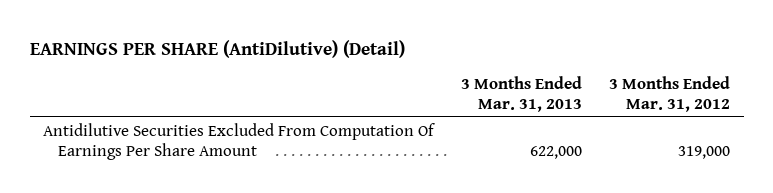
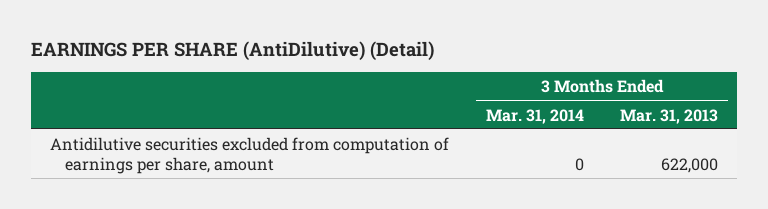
[609,76,731,112] 3 Months Ended Mar. 31, 2012 -> none
none -> [485,108,584,124] Mar. 31, 2014
[43,123,436,160] Antidilutive Securities Excluded From Computation Of Earnings Per Share Amount -> [49,136,449,174] Antidilutive securities excluded from computation of earnings per share, amount

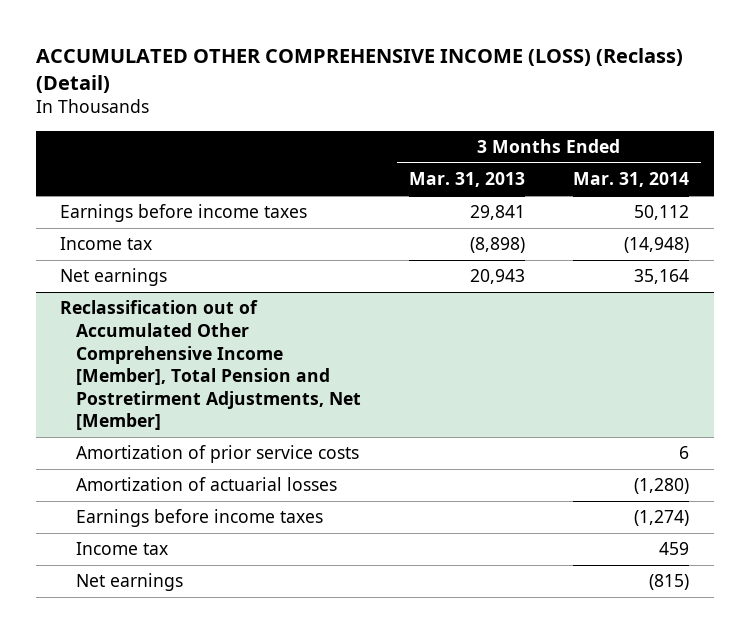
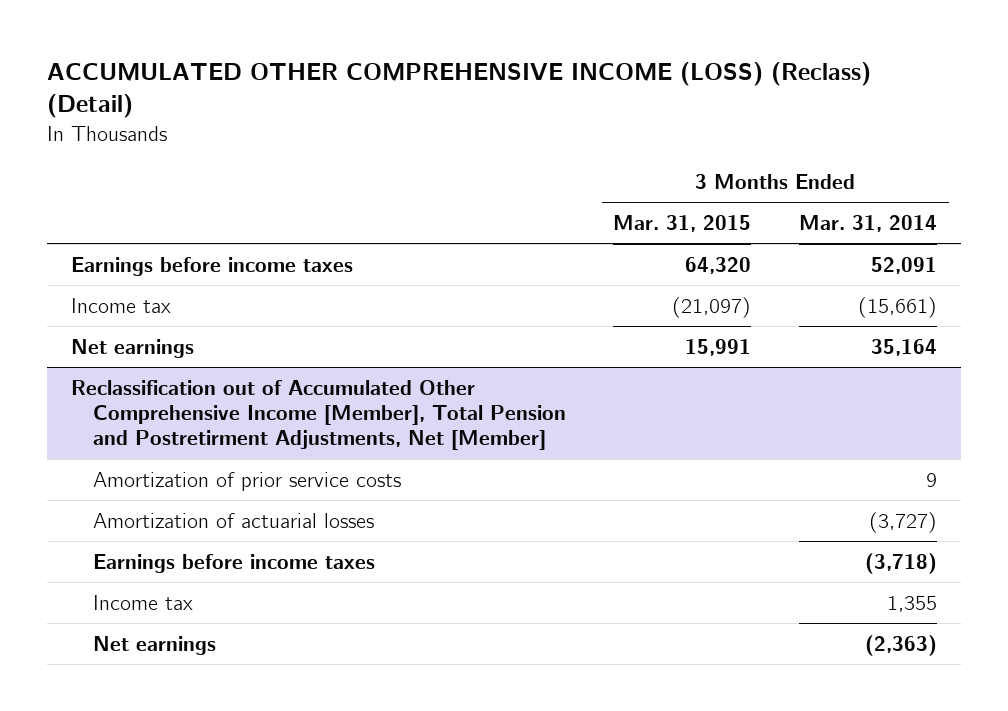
[409,172,526,188] Mar. 31, 2013 -> none
none -> [613,215,752,233] Mar. 31, 2015
[634,205,690,221] 50,112 -> [870,256,937,274] 52,091
[624,237,690,254] (14,948) -> [857,296,937,318] (15,661)
[679,446,690,460] 6 -> [925,472,937,487] 9
[634,478,690,495] (1,280) -> [868,511,937,533] (3,727)
[634,510,690,527] (1,274) -> [864,552,937,574] (3,718)
[659,542,690,556] 459 -> [886,595,937,612] 1,355
[649,574,690,591] (815) -> [864,634,937,656] (2,363)

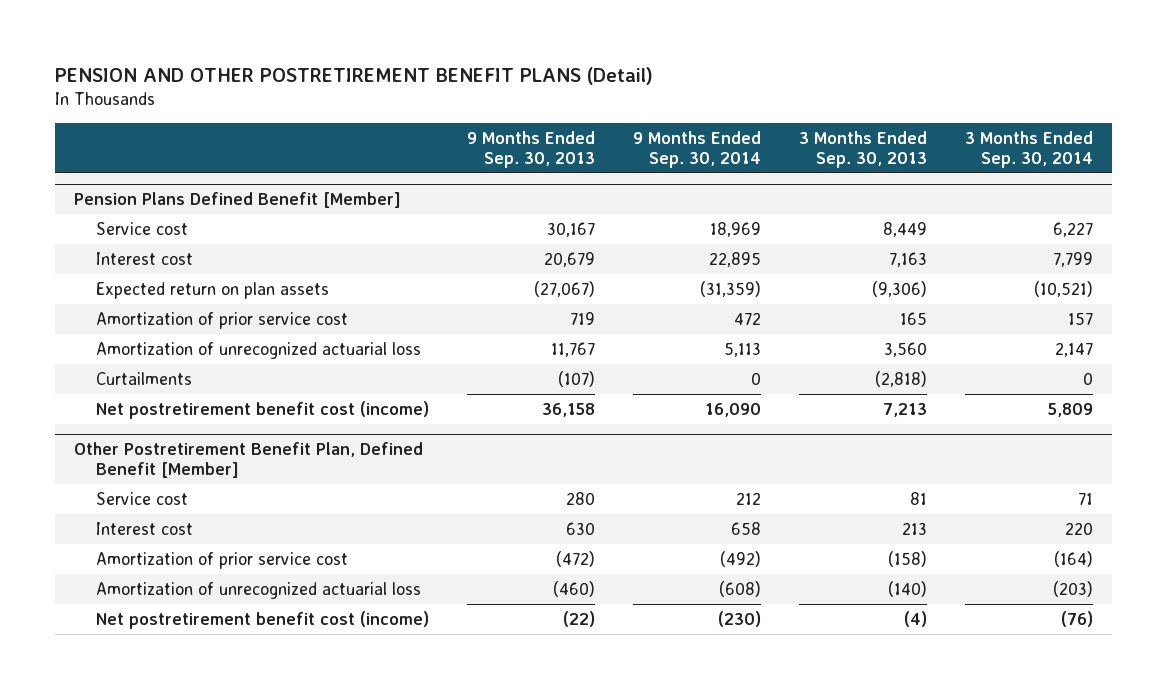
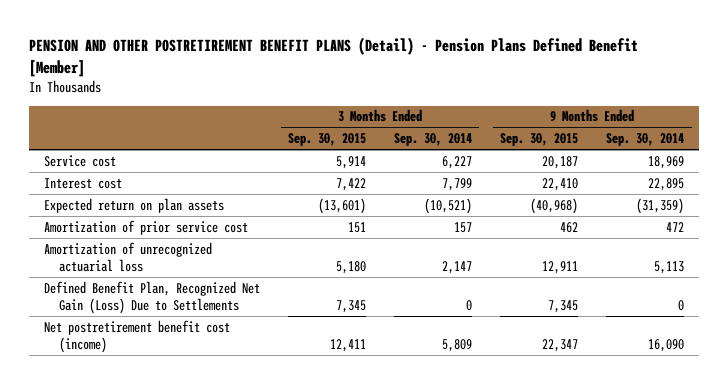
[54,66,653,85] PENSION AND OTHER POSTRETIREMENT BENEFIT PLANS (Detail) -> [29,37,639,77] PENSION AND OTHER POSTRETIREMENT BENEFIT PLANS (Detail) - Pension Plans Defined Benefit [Member]
[466,130,595,168] 9 Months Ended Sep. 30, 2013 -> none
[798,130,927,168] 3 Months Ended Sep. 30, 2013 -> none
none -> [287,133,366,147] Sep. 30, 2015
none -> [500,133,579,147] Sep. 30, 2015
[73,191,401,208] Pension Plans Defined Benefit [Member] -> none
[95,371,192,385] Curtailments -> none
none -> [43,280,260,315] Defined Benefit Plan, Recognized Net Gain (Loss) Due to Settlements
[73,441,423,479] Other Postretirement Benefit Plan, Defined Benefit [Member] -> none
[95,491,188,505] Service cost -> none
[95,521,193,535] Interest cost -> none
[95,551,348,569] Amortization of prior service cost -> none
[95,581,421,599] Amortization of unrecognized actuarial loss -> none
[95,610,429,629] Net postretirement benefit cost (income) -> none

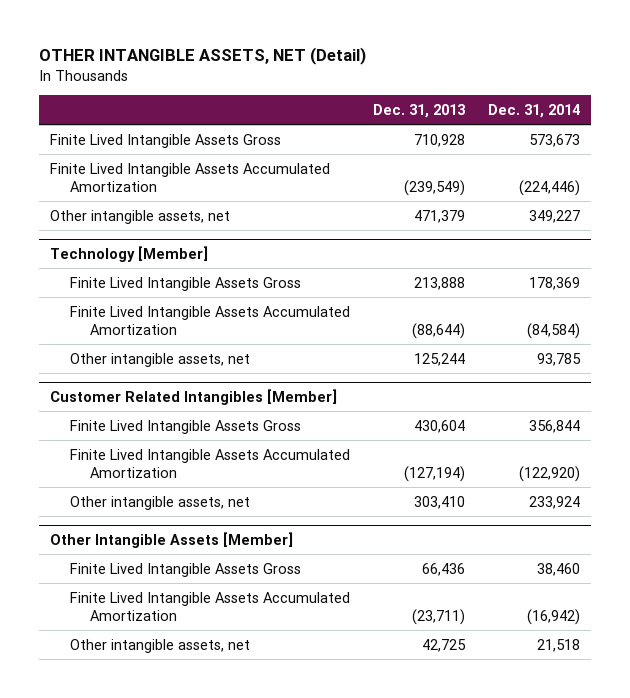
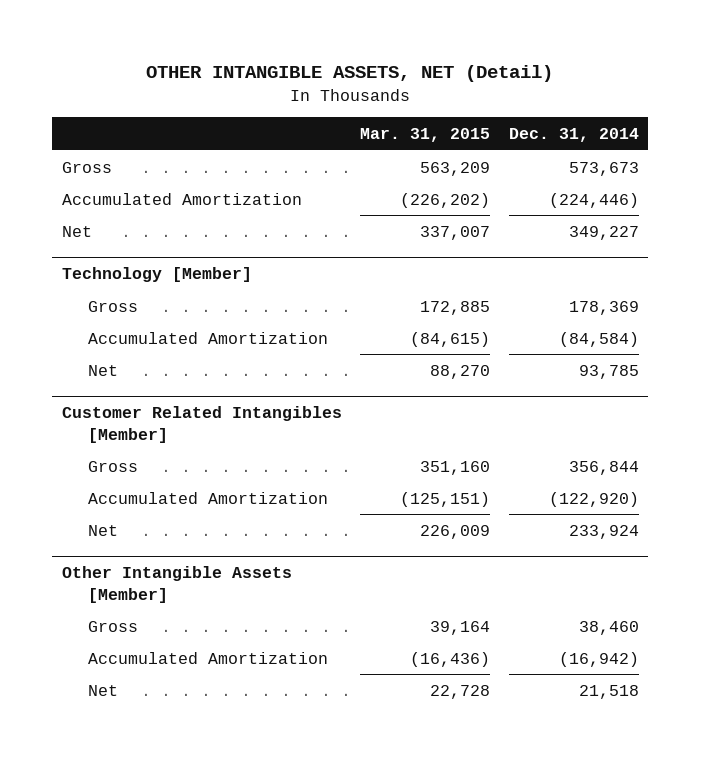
[372,103,465,118] Dec. 31, 2013 -> none
none -> [360,127,491,142] Mar. 31, 2015
[50,133,282,148] Finite Lived Intangible Assets Gross -> [61,161,112,173] Gross
[50,162,331,192] Finite Lived Intangible Assets Accumulated Amortization -> [61,192,302,205] Accumulated Amortization
[50,209,231,224] Other intangible assets, net -> [61,225,92,237] Net
[70,276,302,291] Finite Lived Intangible Assets Gross -> [87,300,138,312] Gross
[70,305,351,335] Finite Lived Intangible Assets Accumulated Amortization -> [87,331,328,344] Accumulated Amortization
[70,352,251,367] Other intangible assets, net -> [87,364,118,376] Net
[70,419,302,434] Finite Lived Intangible Assets Gross -> [87,460,138,472] Gross
[70,448,351,478] Finite Lived Intangible Assets Accumulated Amortization -> [87,491,328,504] Accumulated Amortization
[70,495,251,510] Other intangible assets, net -> [87,524,118,536] Net
[70,562,302,577] Finite Lived Intangible Assets Gross -> [87,620,138,632] Gross
[70,591,351,621] Finite Lived Intangible Assets Accumulated Amortization -> [87,651,328,664] Accumulated Amortization
[70,638,251,653] Other intangible assets, net -> [87,684,118,696] Net

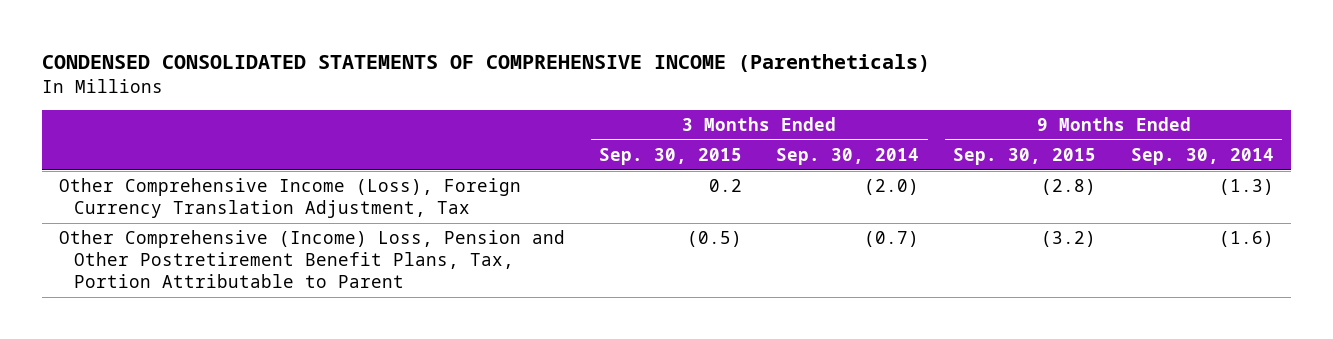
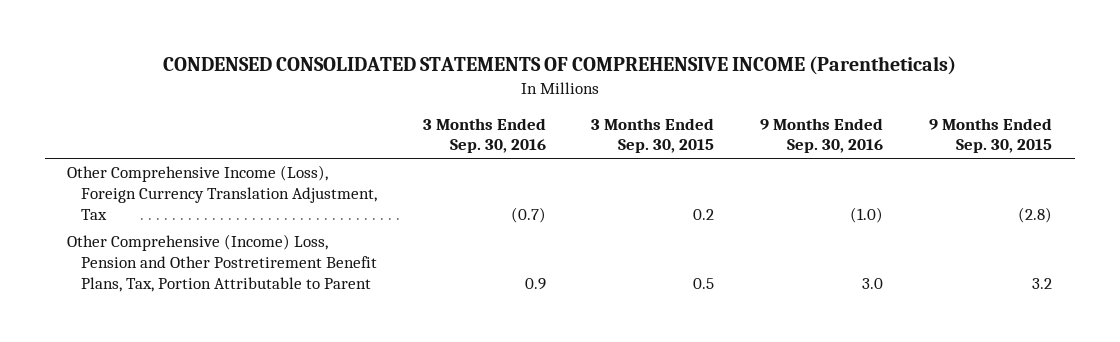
[776,148,920,166] Sep. 30, 2014 -> none
[1130,148,1274,166] Sep. 30, 2014 -> none
none -> [422,117,546,154] 3 Months Ended Sep. 30, 2016
none -> [760,117,884,154] 9 Months Ended Sep. 30, 2016
[687,231,743,248] (0.5) -> [693,277,715,289] 0.5
[1041,231,1097,248] (3.2) -> [1032,277,1053,289] 3.2

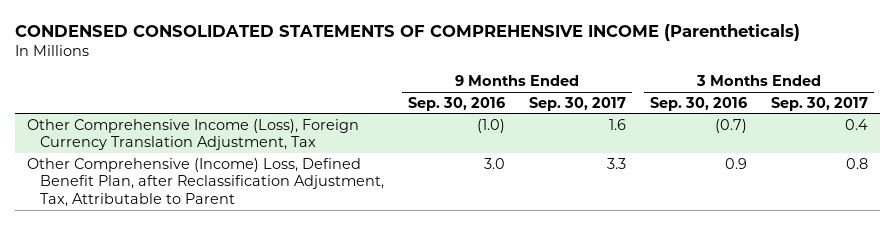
[591,117,715,154] 3 Months Ended Sep. 30, 2015 -> none
[929,117,1053,154] 9 Months Ended Sep. 30, 2015 -> none
none -> [528,96,626,111] Sep. 30, 2017
none -> [770,96,868,111] Sep. 30, 2017
[67,234,377,292] Other Comprehensive (Income) Loss, Pension and Other Postretirement Benefit Plans, Tax, Portion Attributable to Parent -> [26,157,385,208] Other Comprehensive (Income) Loss, Defined Benefit Plan, after Reclassification Adjustment, Tax, Attributable to Parent

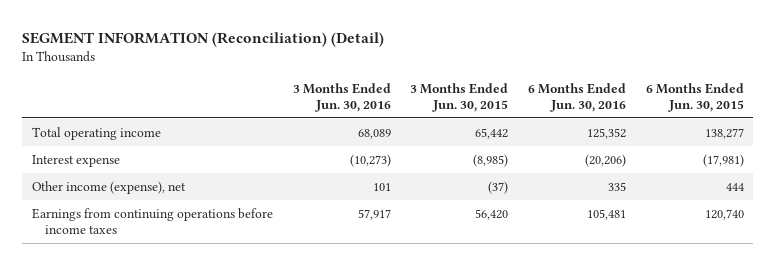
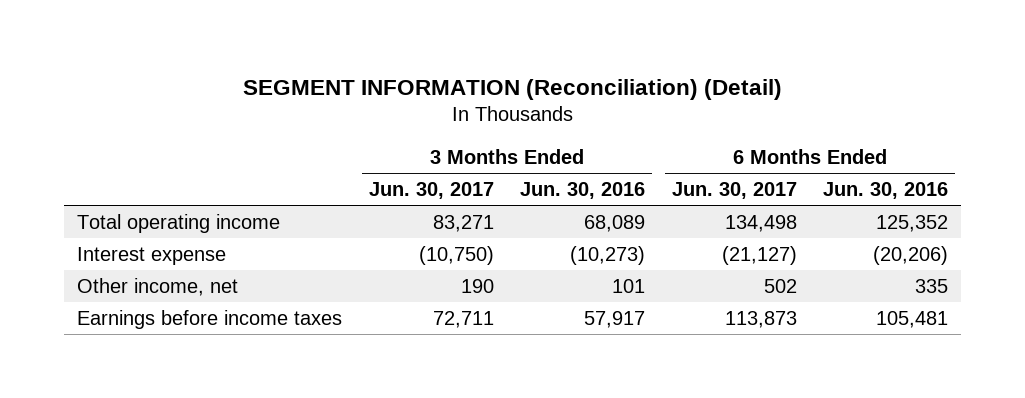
[410,82,509,112] 3 Months Ended Jun. 30, 2015 -> none
[645,82,744,112] 6 Months Ended Jun. 30, 2015 -> none
none -> [368,181,494,199] Jun. 30, 2017
none -> [671,181,797,199] Jun. 30, 2017
[32,180,187,194] Other income (expense), net -> [77,277,239,296] Other income, net
[32,207,274,234] Earnings from continuing operations before income taxes -> [77,309,343,329] Earnings before income taxes

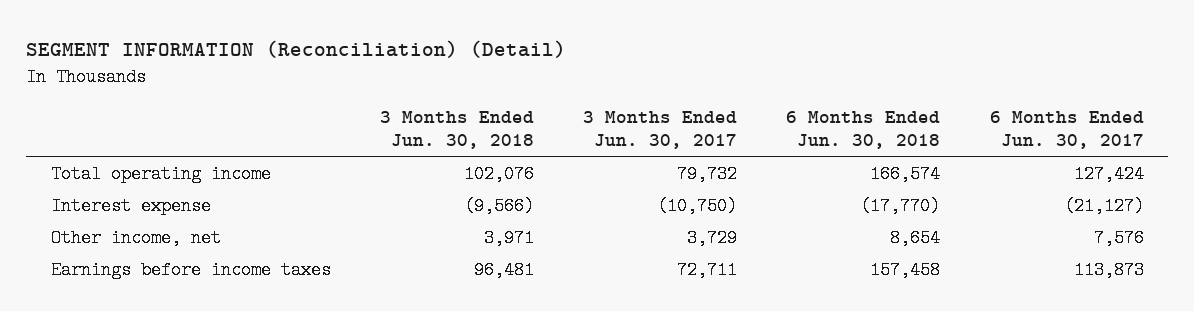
[520,181,646,199] Jun. 30, 2016 -> none
[823,181,949,199] Jun. 30, 2016 -> none
none -> [379,111,534,150] 3 Months Ended Jun. 30, 2018
none -> [786,111,941,150] 6 Months Ended Jun. 30, 2018
[432,214,494,232] 83,271 -> [677,164,738,183] 79,732
[724,214,797,232] 134,498 -> [1073,164,1144,183] 127,424
[460,278,494,293] 190 -> [687,228,738,247] 3,729
[763,278,797,293] 502 -> [1093,228,1144,247] 7,576

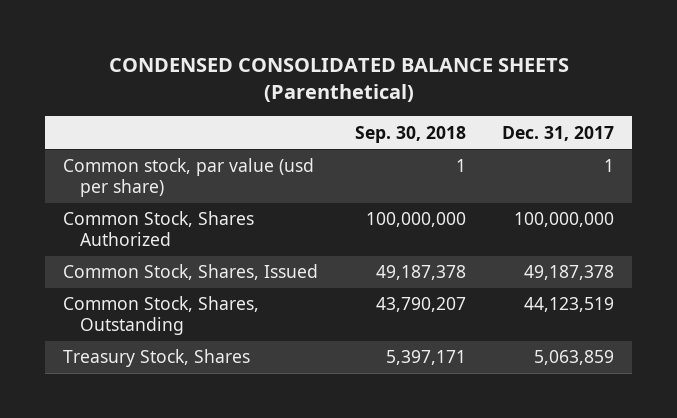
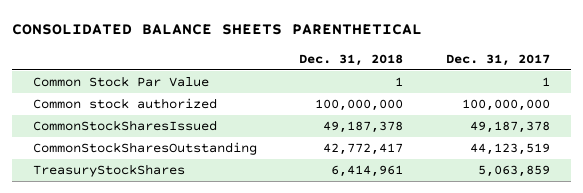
[108,58,569,103] CONDENSED CONSOLIDATED BALANCE SHEETS (Parenthetical) -> [11,24,422,36] CONSOLIDATED BALANCE SHEETS PARENTHETICAL
[354,125,466,143] Sep. 30, 2018 -> none
none -> [299,54,404,67] Dec. 31, 2018
[63,158,315,198] Common stock, par value (usd per share) -> [33,76,210,88] Common Stock Par Value
[63,211,255,247] Common Stock, Shares Authorized -> [33,98,218,110] Common stock authorized
[63,264,319,281] Common Stock, Shares, Issued -> [33,120,218,132] CommonStockSharesIssued
[63,296,260,336] Common Stock, Shares, Outstanding -> [33,142,258,156] CommonStockSharesOutstanding
[63,349,251,368] Treasury Stock, Shares -> [33,164,186,178] TreasuryStockShares

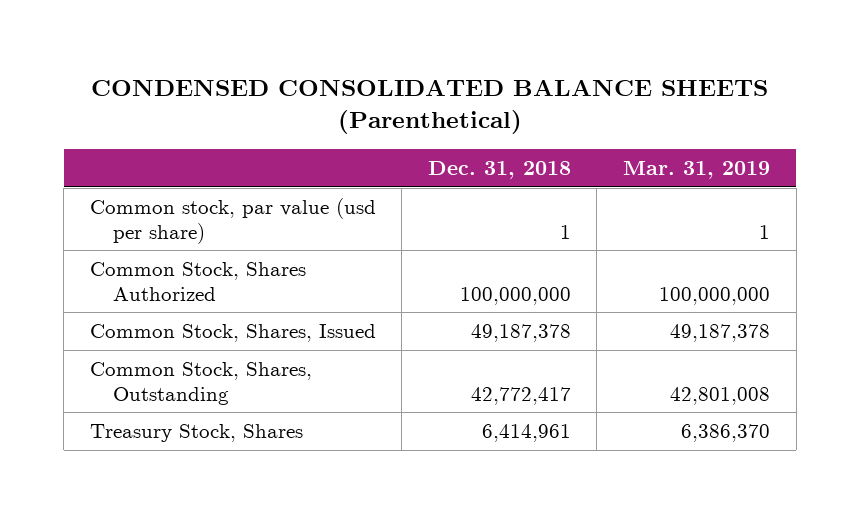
[11,24,422,36] CONSOLIDATED BALANCE SHEETS PARENTHETICAL -> [90,78,768,135] CONDENSED CONSOLIDATED BALANCE SHEETS (Parenthetical)
[445,54,550,67] Dec. 31, 2017 -> none
none -> [622,160,770,179] Mar. 31, 2019
[33,76,210,88] Common Stock Par Value -> [89,198,376,244] Common stock, par value (usd per share)
[33,98,218,110] Common stock authorized -> [89,262,306,301] Common Stock, Shares Authorized
[33,120,218,132] CommonStockSharesIssued -> [89,324,376,343] Common Stock, Shares, Issued
[33,142,258,156] CommonStockSharesOutstanding -> [89,362,312,405] Common Stock, Shares, Outstanding
[33,164,186,178] TreasuryStockShares -> [89,424,303,443] Treasury Stock, Shares

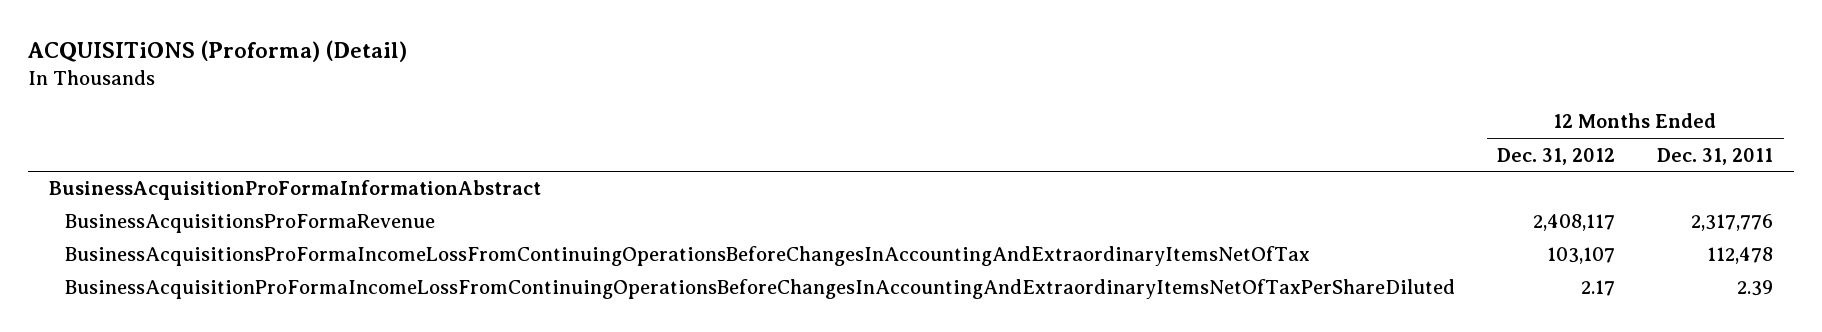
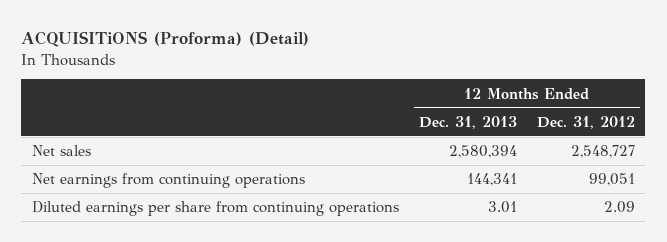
[1657,147,1774,165] Dec. 31, 2011 -> none
none -> [418,115,517,129] Dec. 31, 2013
[48,180,541,201] BusinessAcquisitionProFormaInformationAbstract -> none
[65,214,436,234] BusinessAcquisitionsProFormaRevenue -> none
[65,246,1311,267] BusinessAcquisitionsProFormaIncomeLossFromContinuingOperationsBeforeChangesInAccountingAndExtraordinaryItemsNetOfTax -> none
[65,279,1456,300] BusinessAcquisitionProFormaIncomeLossFromContinuingOperationsBeforeChangesInAccountingAndExtraordinaryItemsNetOfTaxPerShareDiluted -> none
none -> [31,145,91,157] Net sales
none -> [31,173,305,189] Net earnings from continuing operations
none -> [31,201,399,217] Diluted earnings per share from continuing operations

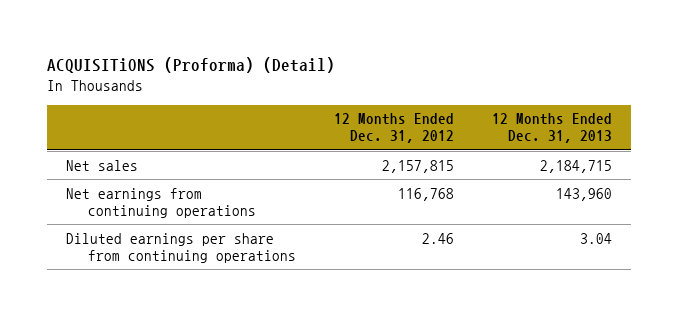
[448,145,517,159] 2,580,394 -> [540,159,613,173] 2,184,715
[571,145,636,159] 2,548,727 -> [382,159,455,173] 2,157,815
[466,173,517,187] 144,341 -> [556,187,613,201] 143,960
[589,173,636,187] 99,051 -> [398,187,455,201] 116,768
[487,201,517,214] 3.01 -> [580,232,613,244] 3.04
[604,201,636,214] 2.09 -> [422,232,455,244] 2.46

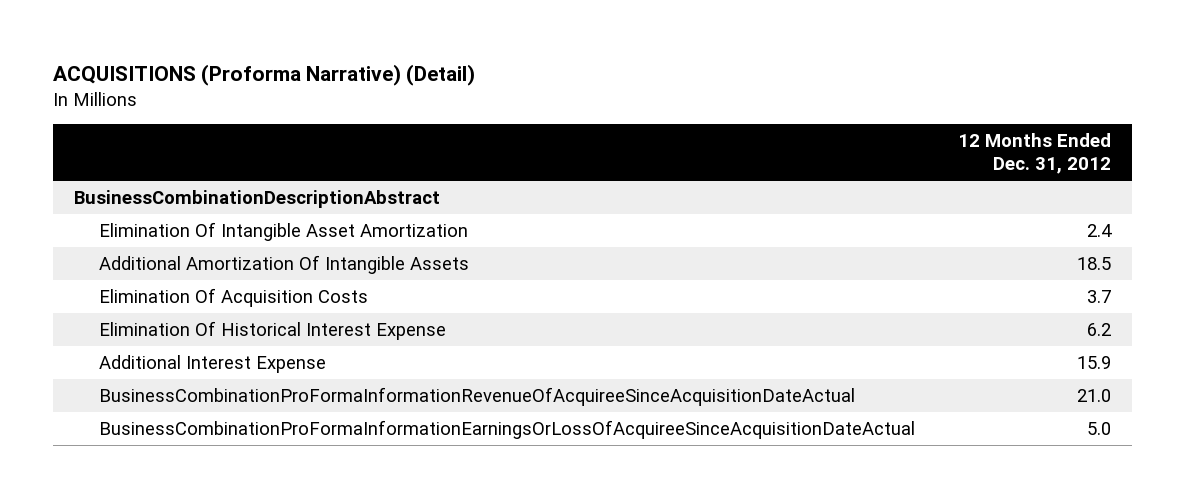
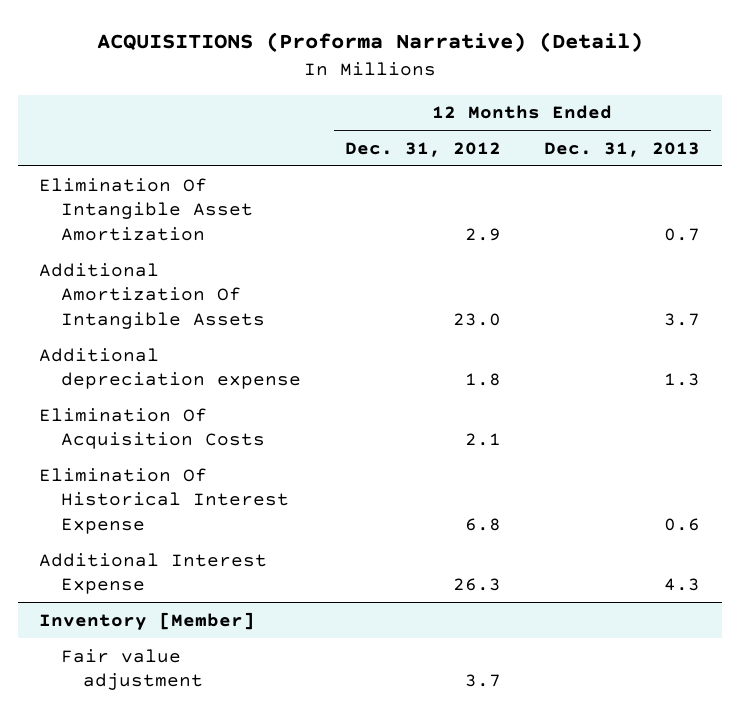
none -> [544,141,701,157] Dec. 31, 2013
[74,189,441,208] BusinessCombinationDescriptionAbstract -> none
[98,386,855,406] BusinessCombinationProFormaInformationRevenueOfAcquireeSinceAcquisitionDateActual -> none
[98,419,915,439] BusinessCombinationProFormaInformationEarningsOrLossOfAcquireeSinceAcquisitionDateActual -> none
[1086,223,1112,237] 2.4 -> [464,227,501,241] 2.9
[1076,256,1111,270] 18.5 -> [452,312,501,326] 23.0
none -> [39,347,302,390] Additional depreciation expense
[1086,289,1111,303] 3.7 -> [464,433,501,447] 2.1
[1086,322,1111,336] 6.2 -> [464,517,501,531] 6.8
[1076,355,1111,369] 15.9 -> [452,578,501,592] 26.3
none -> [39,611,256,630] Inventory [Member]
none -> [61,648,204,691] Fair value adjustment

